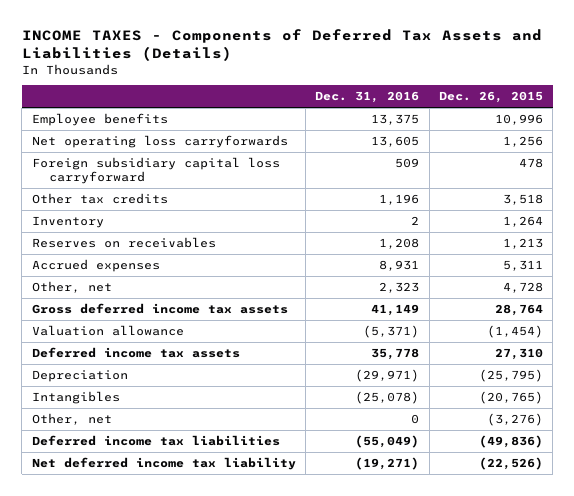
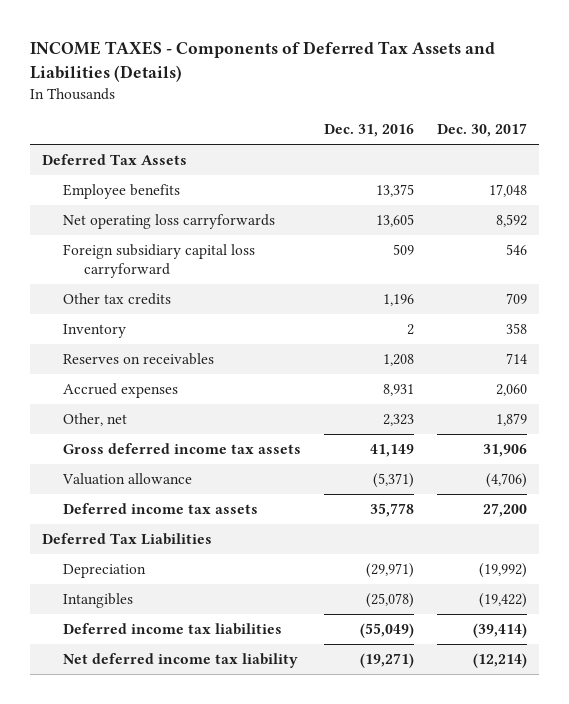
[438,91,543,104] Dec. 26, 2015 -> none
none -> [437,123,528,138] Dec. 30, 2017
none -> [41,154,187,166] Deferred Tax Assets
none -> [41,533,212,546] Deferred Tax Liabilities
[31,412,112,425] Other, net -> none

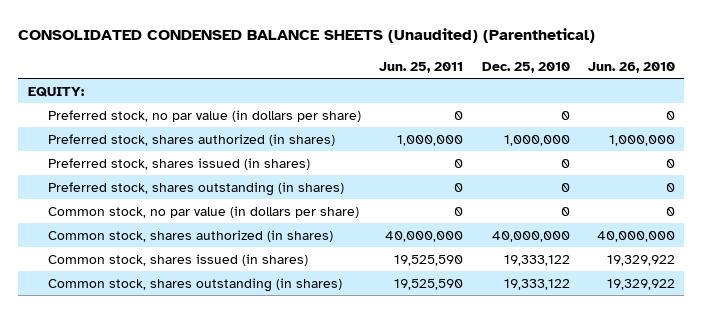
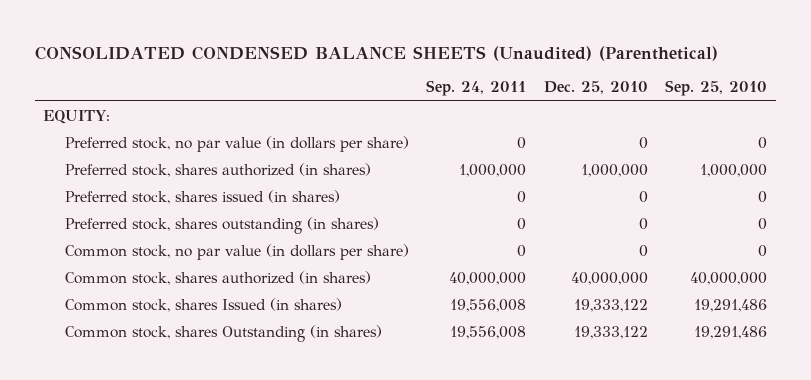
[379,61,464,73] Jun. 25, 2011 -> none
[587,61,675,73] Jun. 26, 2010 -> none
none -> [426,80,527,97] Sep. 24, 2011
none -> [665,80,768,97] Sep. 25, 2010
[48,253,309,266] Common stock, shares issued (in shares) -> [64,297,342,312] Common stock, shares Issued (in shares)
[48,277,343,292] Common stock, shares outstanding (in shares) -> [64,324,382,342] Common stock, shares Outstanding (in shares)

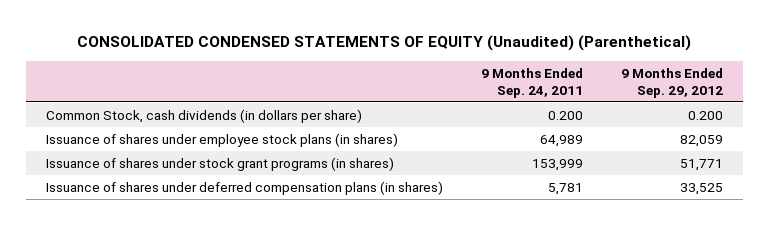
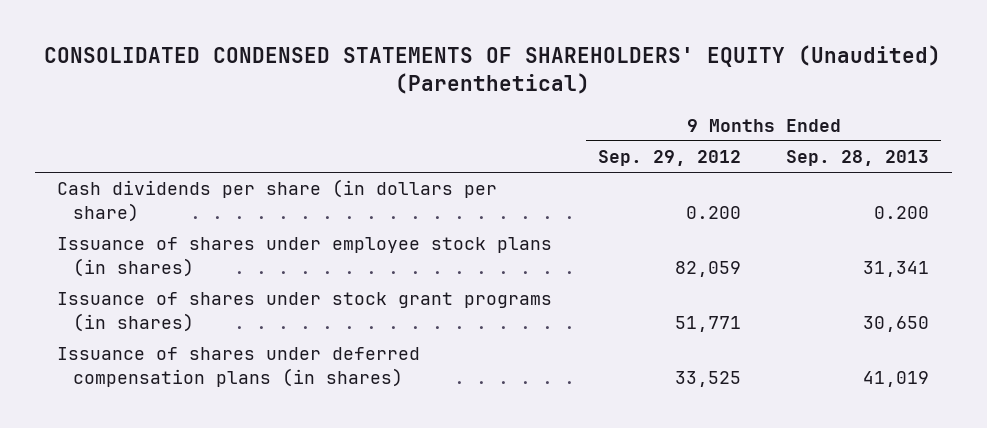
[77,35,692,52] CONSOLIDATED CONDENSED STATEMENTS OF EQUITY (Unaudited) (Parenthetical) -> [44,44,942,95] CONSOLIDATED CONDENSED STATEMENTS OF SHAREHOLDERS' EQUITY (Unaudited) (Parenthetical)
[480,67,583,98] 9 Months Ended Sep. 24, 2011 -> none
none -> [786,150,930,167] Sep. 28, 2013
[45,108,362,123] Common Stock, cash dividends (in dollars per share) -> [57,179,498,222] Cash dividends per share (in dollars per share)

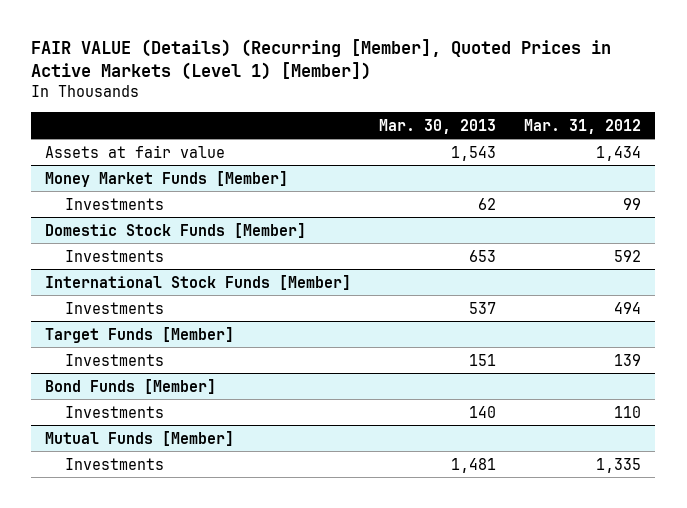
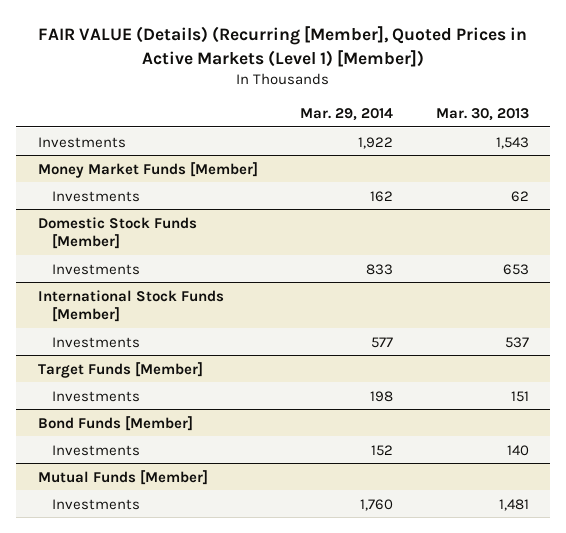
[524,118,642,134] Mar. 31, 2012 -> none
none -> [300,107,394,121] Mar. 29, 2014
[45,144,226,158] Assets at fair value -> [37,136,126,148] Investments

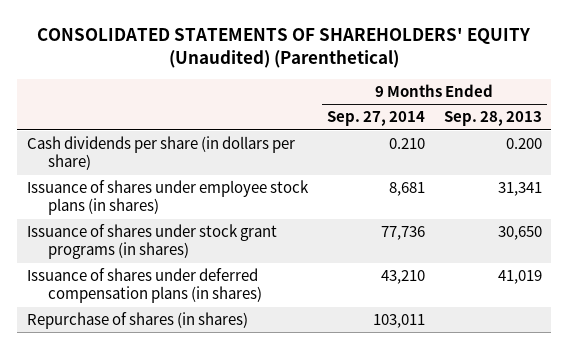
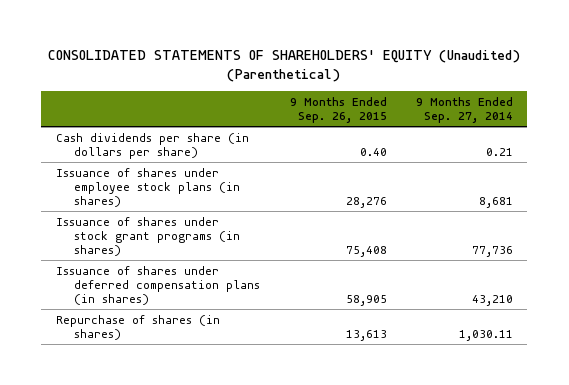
[443,111,542,127] Sep. 28, 2013 -> none
none -> [289,96,387,123] 9 Months Ended Sep. 26, 2015
[388,138,425,150] 0.210 -> [485,147,513,156] 0.21
[372,314,425,329] 103,011 -> [458,329,513,341] 1,030.11

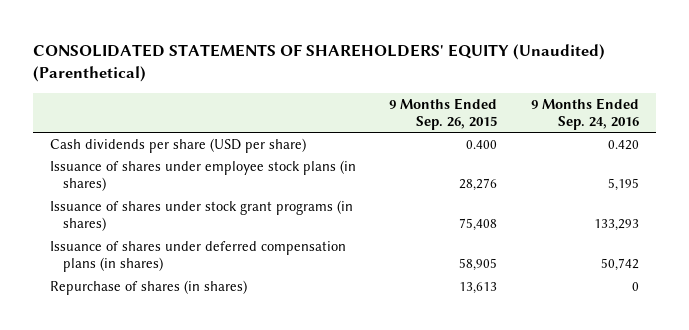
[415,96,513,123] 9 Months Ended Sep. 27, 2014 -> none
none -> [530,97,639,131] 9 Months Ended Sep. 24, 2016
[56,132,250,159] Cash dividends per share (in dollars per share) -> [49,137,306,153] Cash dividends per share (USD per share)
[359,147,387,156] 0.40 -> [466,139,498,149] 0.400

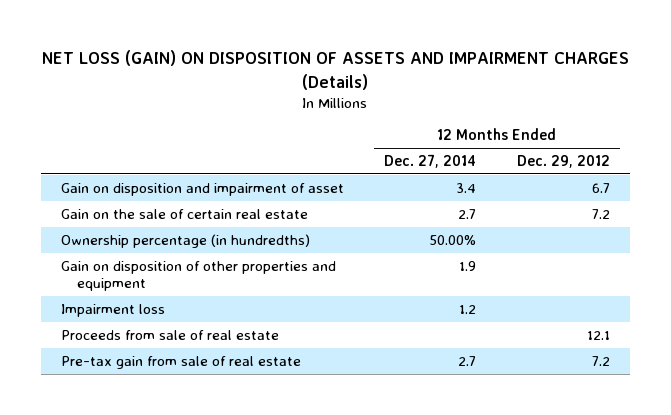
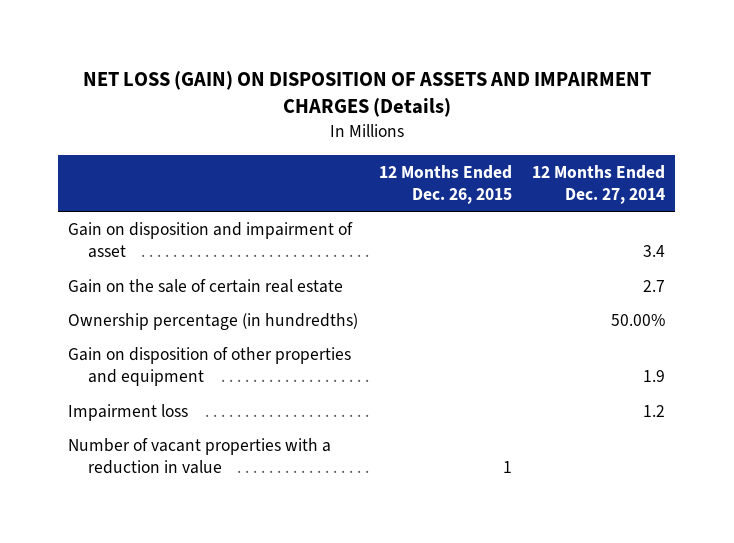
[516,155,610,169] Dec. 29, 2012 -> none
none -> [378,164,512,204] 12 Months Ended Dec. 26, 2015
[61,329,280,340] Proceeds from sale of real estate -> none
[61,355,302,369] Pre-tax gain from sale of real estate -> none
none -> [68,438,332,475] Number of vacant properties with a reduction in value

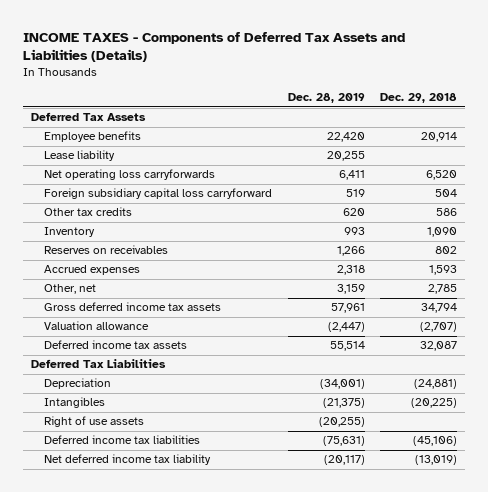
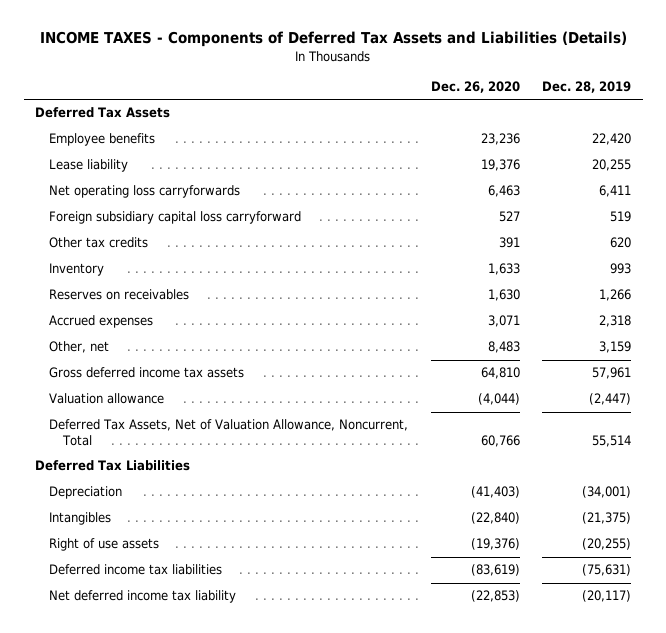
[380,93,458,104] Dec. 29, 2018 -> none
none -> [430,80,520,93] Dec. 26, 2020
[44,340,188,350] Deferred income tax assets -> [49,419,409,447] Deferred Tax Assets, Net of Valuation Allowance, Noncurrent, Total

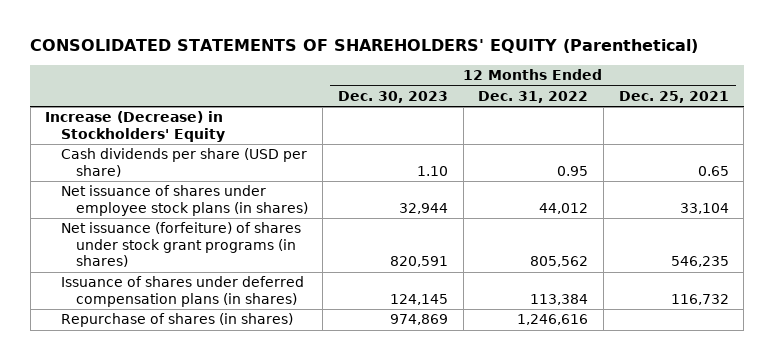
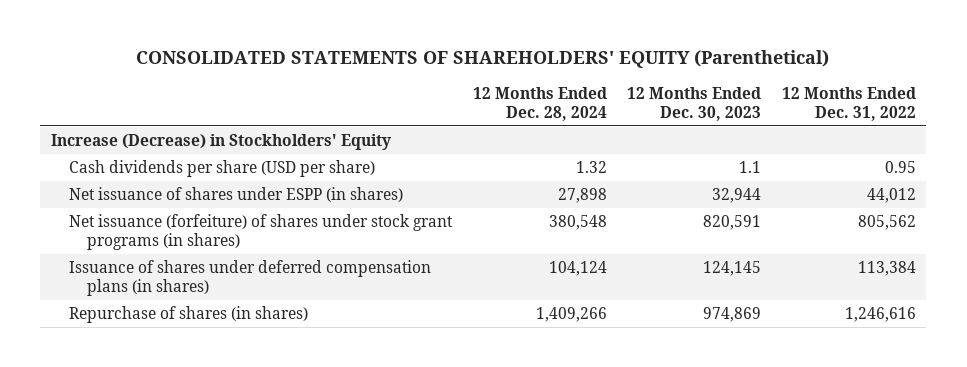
[618,90,729,103] Dec. 25, 2021 -> none
none -> [472,87,607,121] 12 Months Ended Dec. 28, 2024
[417,165,449,176] 1.10 -> [739,161,762,174] 1.1
[60,185,308,216] Net issuance of shares under employee stock plans (in shares) -> [68,187,403,203] Net issuance of shares under ESPP (in shares)

